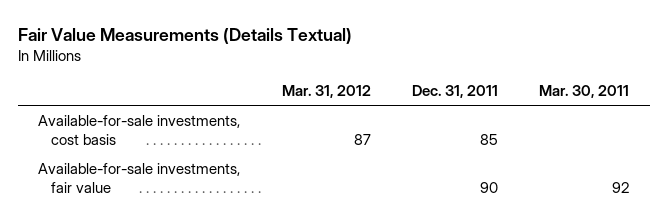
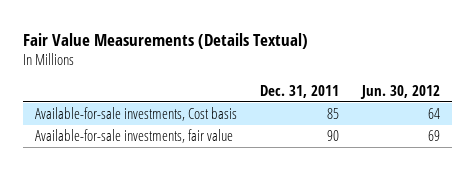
[281,85,371,99] Mar. 31, 2012 -> none
[539,85,630,99] Mar. 30, 2011 -> none
none -> [360,84,441,99] Jun. 30, 2012
[38,114,241,146] Available-for-sale investments, cost basis -> [34,107,237,122] Available-for-sale investments, Cost basis

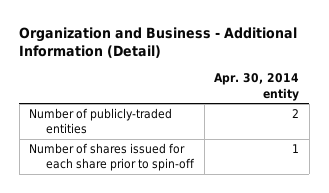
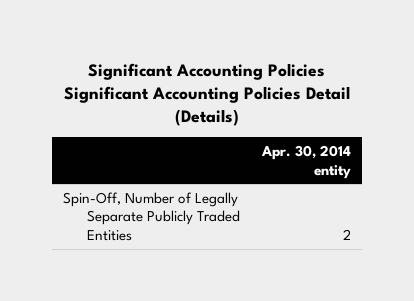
[19,26,298,59] Organization and Business - Additional Information (Detail) -> [63,62,350,127] Significant Accounting Policies Significant Accounting Policies Detail (Details)
[29,143,195,172] Number of shares issued for each share prior to spin-off -> none
[29,108,173,135] Number of publicly-traded entities -> [63,191,241,241] Spin-Off, Number of Legally Separate Publicly Traded Entities

